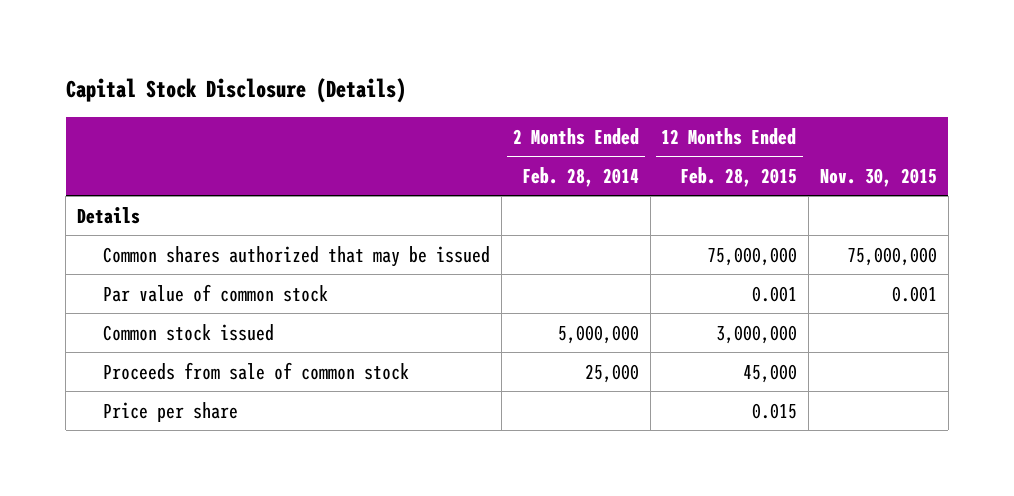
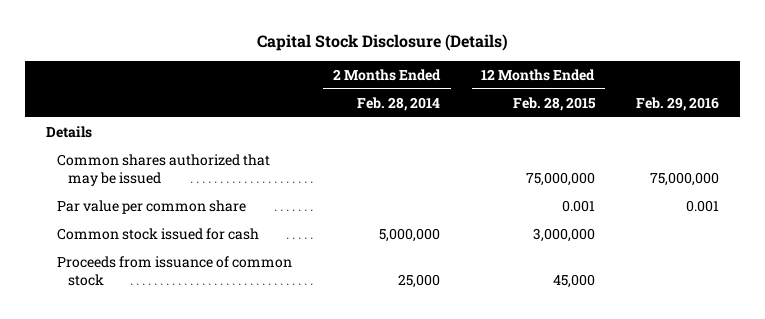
[819,167,937,187] Nov. 30, 2015 -> none
none -> [636,96,720,111] Feb. 29, 2016
[102,401,238,422] Price per share -> none
[102,283,328,302] Par value of common stock -> [56,200,246,215] Par value per common share
[102,323,274,341] Common stock issued -> [56,228,259,241] Common stock issued for cash
[102,361,409,380] Proceeds from sale of common stock -> [56,256,292,286] Proceeds from issuance of common stock

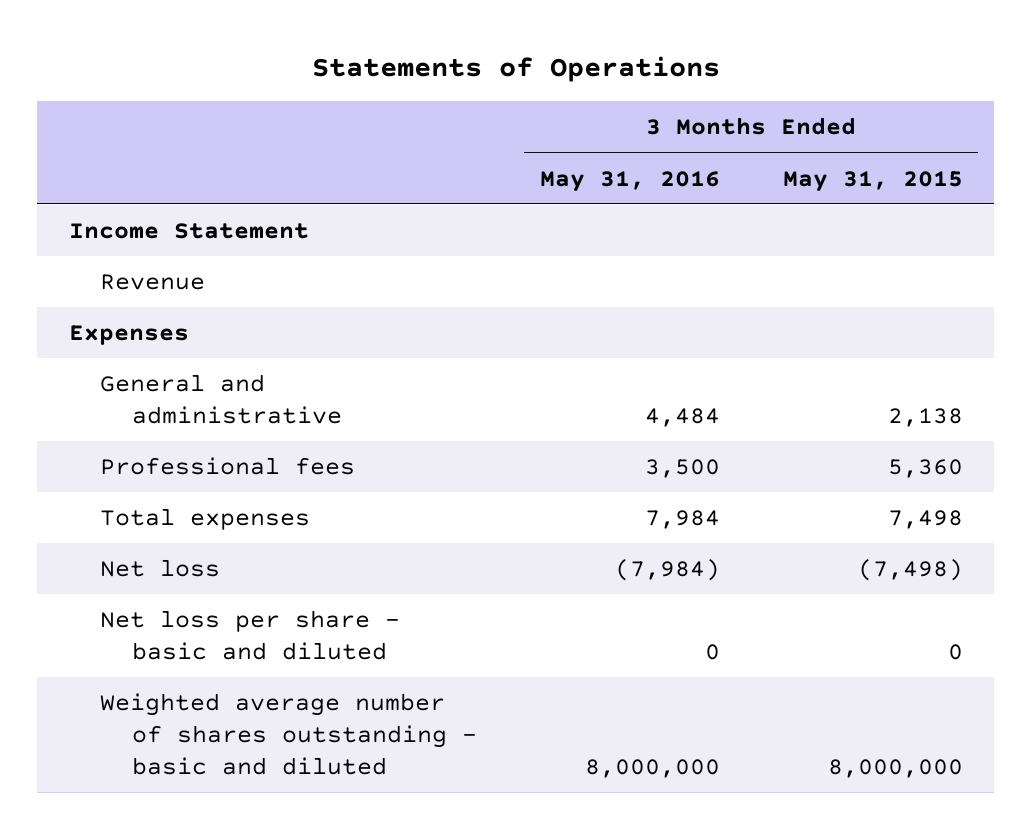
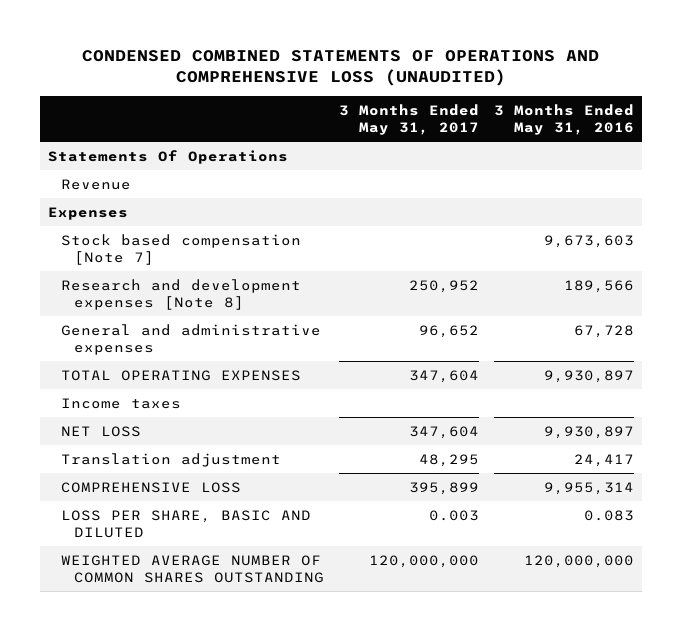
[311,56,720,83] Statements of Operations -> [82,50,600,87] CONDENSED COMBINED STATEMENTS OF OPERATIONS AND COMPREHENSIVE LOSS (UNAUDITED)
[782,170,963,192] May 31, 2015 -> none
none -> [339,103,480,135] 3 Months Ended May 31, 2017
[68,222,309,239] Income Statement -> none
none -> [47,149,288,164] Statements Of Operations
[100,456,356,475] Professional fees -> none
none -> [60,233,301,265] Stock based compensation [Note 7]
none -> [60,278,301,310] Research and development expenses [Note 8]
[100,373,342,424] General and administrative -> [60,323,321,355] General and administrative expenses
[644,407,720,427] 4,484 -> [574,324,635,338] 67,728
[100,507,311,530] Total expenses -> [60,369,301,381] TOTAL OPERATING EXPENSES
[644,509,720,529] 7,984 -> [544,369,635,383] 9,930,897
none -> [60,397,181,409] Income taxes
[100,558,221,577] Net loss -> [60,425,141,437] NET LOSS
[614,558,720,581] (7,984) -> [544,425,635,439] 9,930,897
none -> [60,452,281,467] Translation adjustment
none -> [60,481,241,493] COMPREHENSIVE LOSS
[100,609,401,660] Net loss per share - basic and diluted -> [60,509,311,538] LOSS PER SHARE, BASIC AND DILUTED
[704,643,720,660] 0 -> [584,509,635,521] 0.083
[100,692,477,775] Weighted average number of shares outstanding - basic and diluted -> [60,554,325,583] WEIGHTED AVERAGE NUMBER OF COMMON SHARES OUTSTANDING
[584,758,720,778] 8,000,000 -> [524,554,635,568] 120,000,000

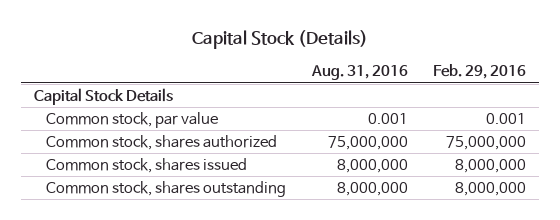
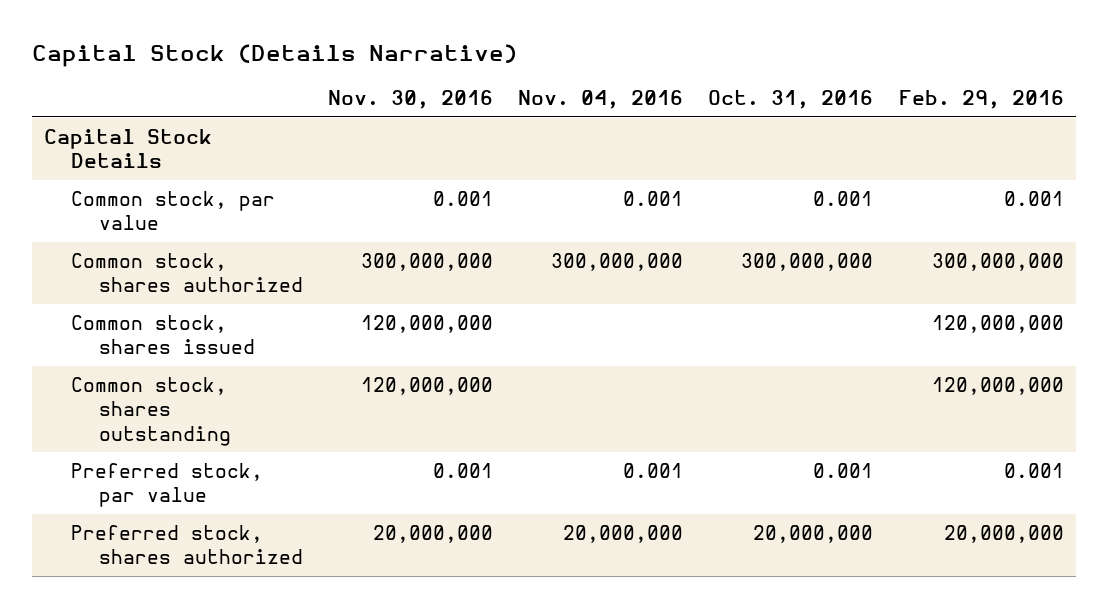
[192,30,369,50] Capital Stock (Details) -> [31,43,517,67] Capital Stock (Details Narrative)
[310,65,408,81] Aug. 31, 2016 -> none
none -> [328,90,494,110] Nov. 30, 2016
none -> [518,90,684,110] Nov. 04, 2016
none -> [708,90,874,110] Oct. 31, 2016
[446,135,527,150] 75,000,000 -> [931,252,1064,271] 300,000,000
[455,158,527,173] 8,000,000 -> [931,314,1064,333] 120,000,000
[455,181,527,196] 8,000,000 -> [931,376,1064,395] 120,000,000
none -> [71,462,264,508] Preferred stock, par value
none -> [71,524,303,565] Preferred stock, shares authorized

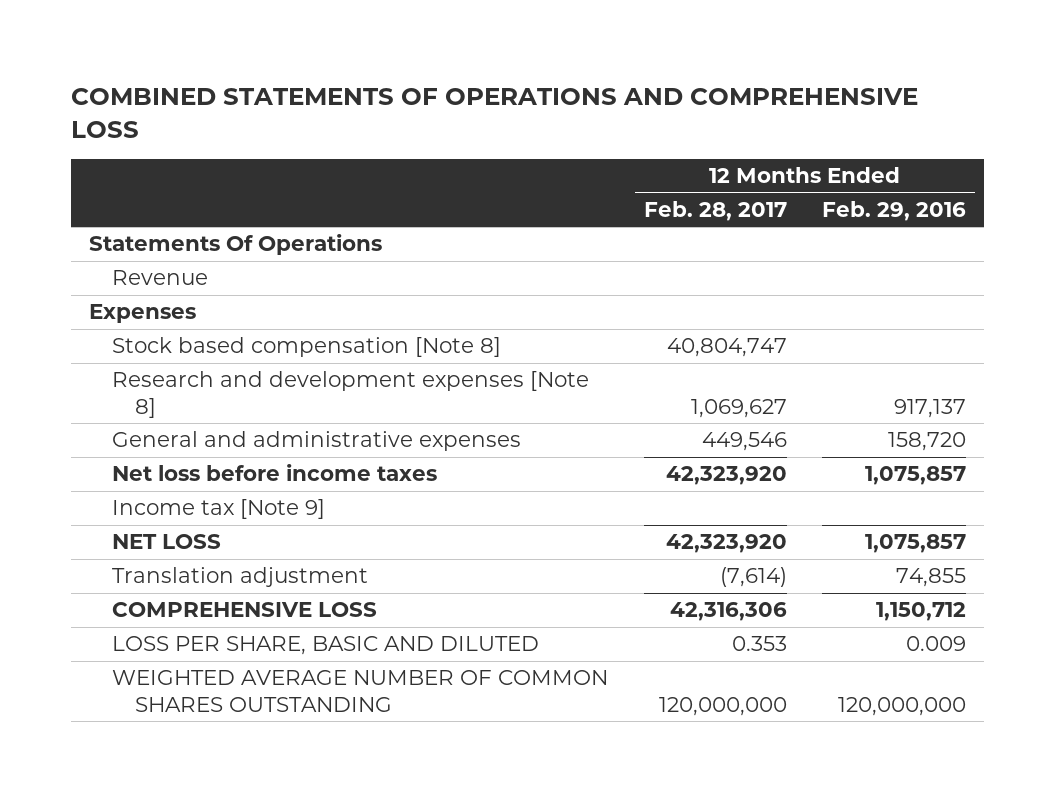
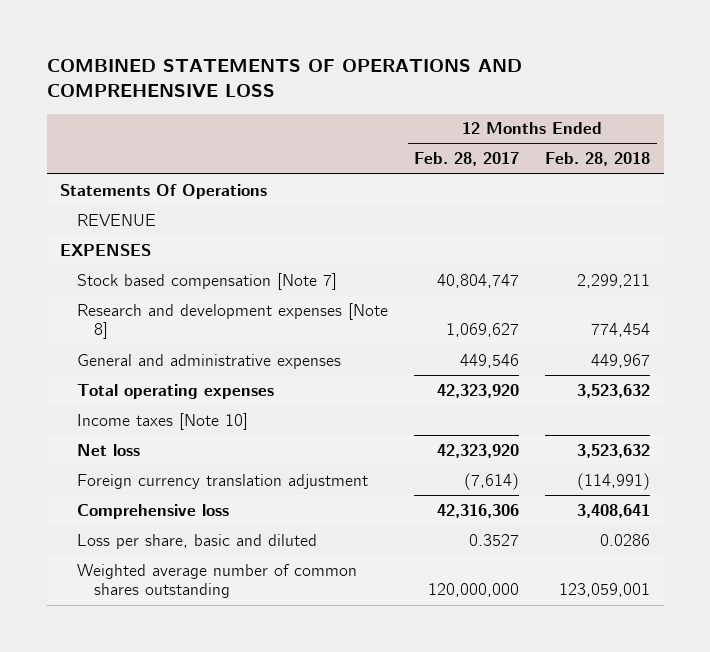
[822,200,967,221] Feb. 29, 2016 -> none
none -> [545,152,651,167] Feb. 28, 2018
[112,270,209,286] Revenue -> [76,213,156,226] REVENUE
[89,304,197,324] Expenses -> [59,243,151,256] EXPENSES
[112,337,502,358] Stock based compensation [Note 8] -> [76,272,337,290] Stock based compensation [Note 7]
[112,464,438,482] Net loss before income taxes -> [76,383,274,399] Total operating expenses
[112,499,326,520] Income tax [Note 9] -> [76,412,248,430] Income taxes [Note 10]
[112,534,222,550] NET LOSS -> [76,443,140,456] Net loss
[112,567,369,588] Translation adjustment -> [76,473,368,489] Foreign currency translation adjustment
[112,602,378,618] COMPREHENSIVE LOSS -> [76,503,229,519] Comprehensive loss
[112,636,540,656] LOSS PER SHARE, BASIC AND DILUTED -> [76,533,317,549] Loss per share, basic and diluted
[731,636,787,652] 0.353 -> [469,533,520,546] 0.3527
[112,670,609,712] WEIGHTED AVERAGE NUMBER OF COMMON SHARES OUTSTANDING -> [76,563,357,599] Weighted average number of common shares outstanding

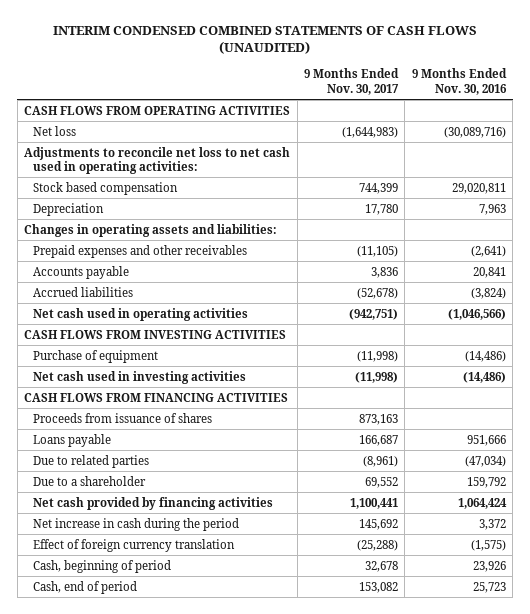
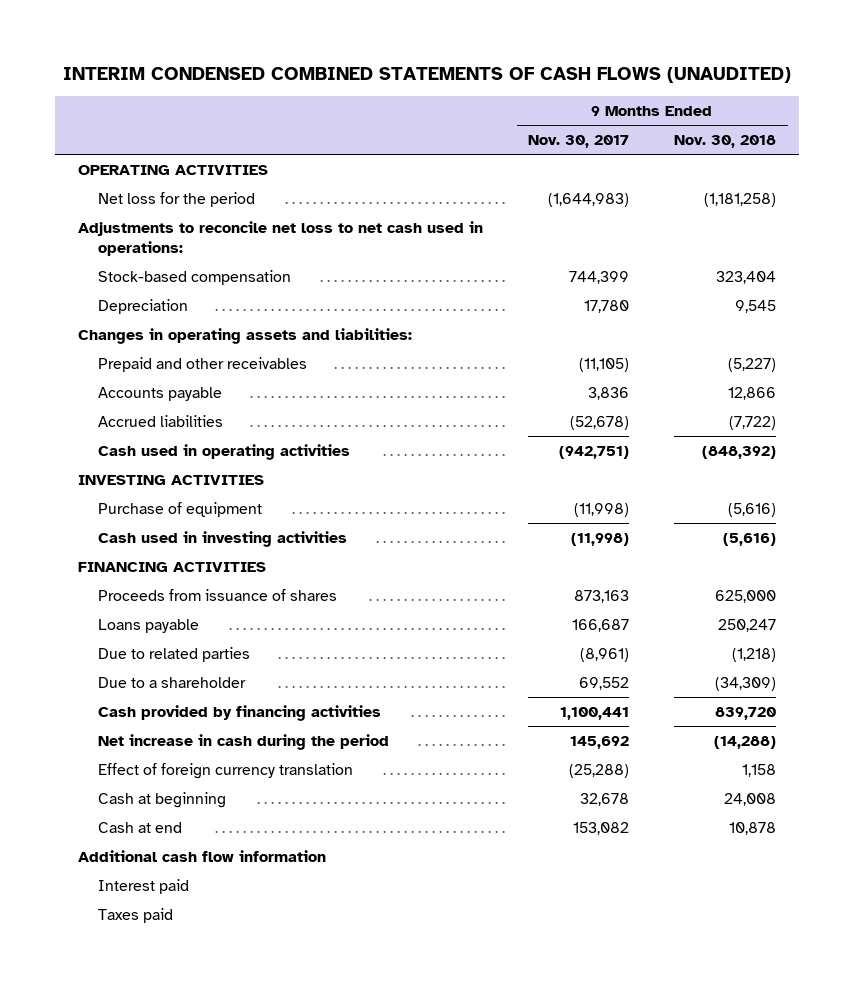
[411,68,507,95] 9 Months Ended Nov. 30, 2016 -> none
none -> [674,135,777,149] Nov. 30, 2018
[24,105,291,115] CASH FLOWS FROM OPERATING ACTIVITIES -> [77,165,268,176] OPERATING ACTIVITIES
[33,125,77,136] Net loss -> [98,192,256,208] Net loss for the period
[24,146,291,174] Adjustments to reconcile net loss to net cash used in operating activities: -> [77,221,483,256] Adjustments to reconcile net loss to net cash used in operations:
[33,181,179,195] Stock based compensation -> [98,270,292,286] Stock-based compensation
[33,244,248,258] Prepaid expenses and other receivables -> [98,357,308,373] Prepaid and other receivables
[33,307,249,321] Net cash used in operating activities -> [98,444,351,461] Cash used in operating activities
[24,329,287,339] CASH FLOWS FROM INVESTING ACTIVITIES -> [77,475,264,486] INVESTING ACTIVITIES
[33,370,247,384] Net cash used in investing activities -> [98,531,348,548] Cash used in investing activities
[24,392,289,402] CASH FLOWS FROM FINANCING ACTIVITIES -> [77,562,266,573] FINANCING ACTIVITIES
[33,496,274,510] Net cash provided by financing activities -> [98,705,382,722] Cash provided by financing activities
[33,559,172,573] Cash, beginning of period -> [98,792,227,809] Cash at beginning
[33,580,138,594] Cash, end of period -> [98,822,183,834] Cash at end
none -> [77,850,326,863] Additional cash flow information
none -> [98,879,190,895] Interest paid
none -> [98,908,174,924] Taxes paid

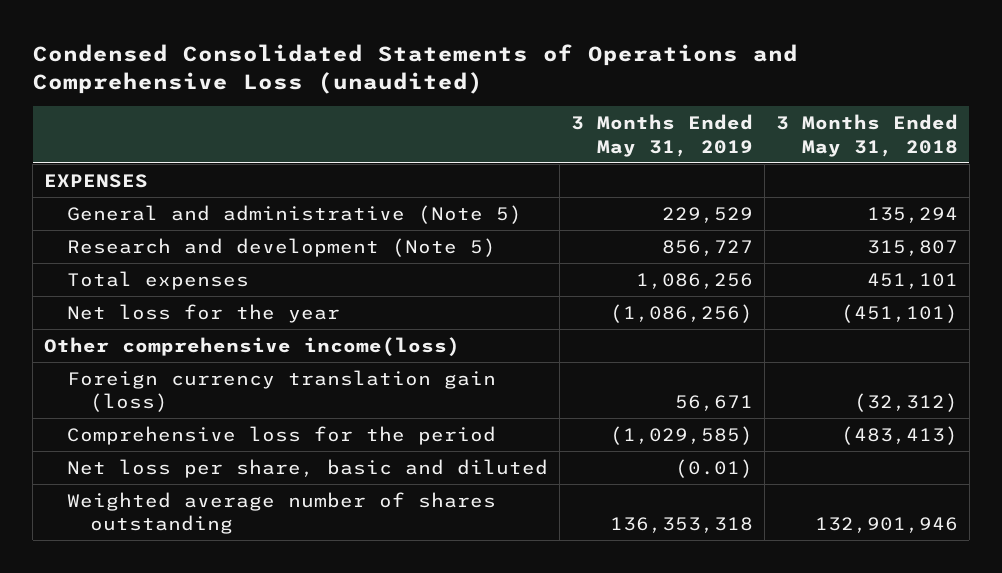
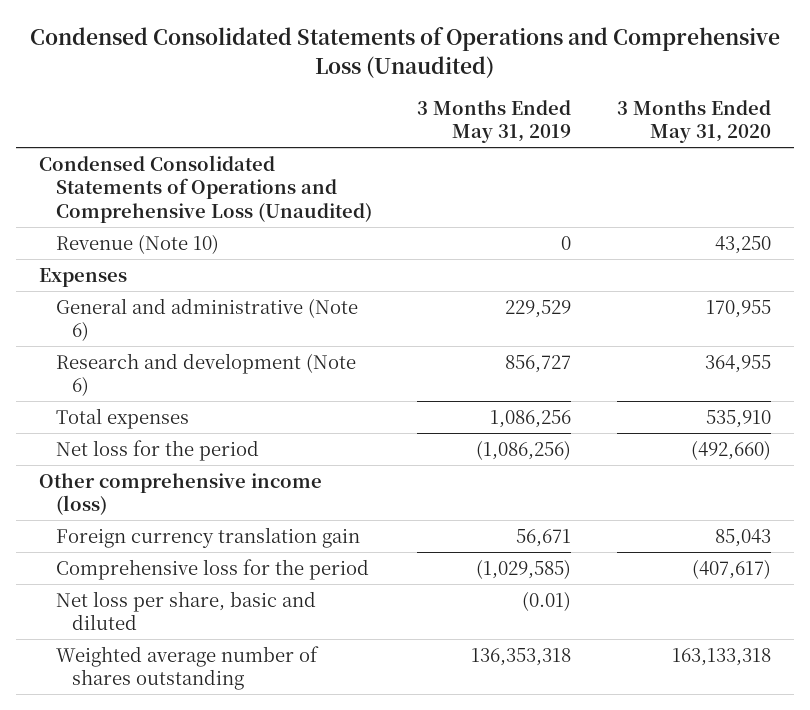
[32,43,798,94] Condensed Consolidated Statements of Operations and Comprehensive Loss (unaudited) -> [29,26,780,78] Condensed Consolidated Statements of Operations and Comprehensive Loss (Unaudited)
[775,114,958,157] 3 Months Ended May 31, 2018 -> none
none -> [616,99,771,144] 3 Months Ended May 31, 2020
none -> [39,154,372,223] Condensed Consolidated Statements of Operations and Comprehensive Loss (Unaudited)
none -> [55,233,219,254] Revenue (Note 10)
[44,173,149,188] EXPENSES -> [39,267,128,287] Expenses
[67,204,523,224] General and administrative (Note 5) -> [55,297,358,342] General and administrative (Note 6)
[67,237,497,257] Research and development (Note 5) -> [55,352,356,397] Research and development (Note 6)
[67,303,341,323] Net loss for the year -> [55,439,259,461] Net loss for the period
[44,336,461,356] Other comprehensive income(loss) -> [39,472,323,516] Other comprehensive income (loss)
[67,369,497,413] Foreign currency translation gain (loss) -> [55,526,360,548] Foreign currency translation gain

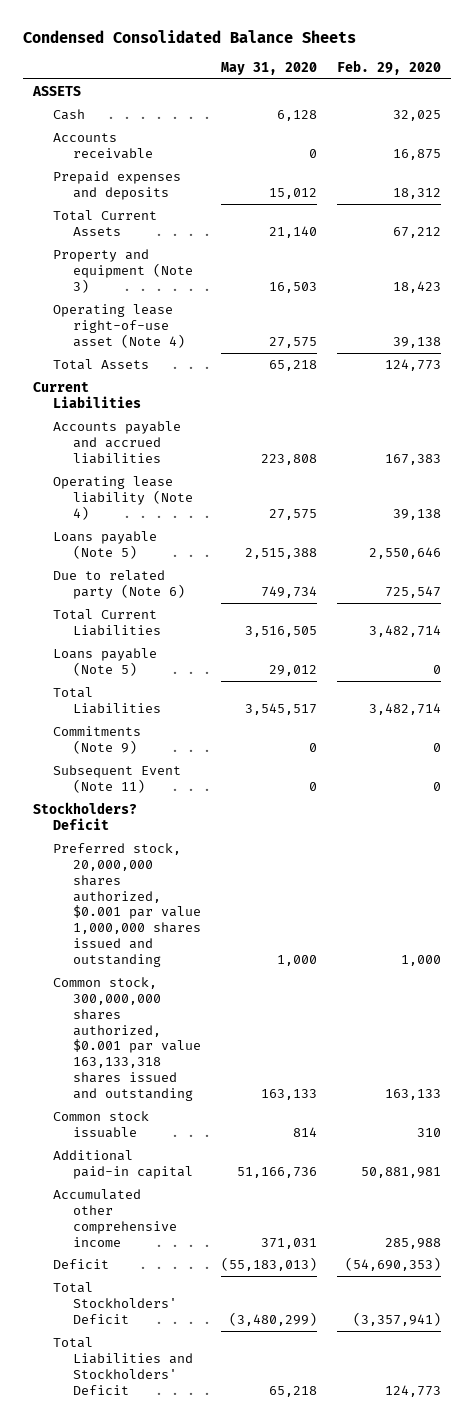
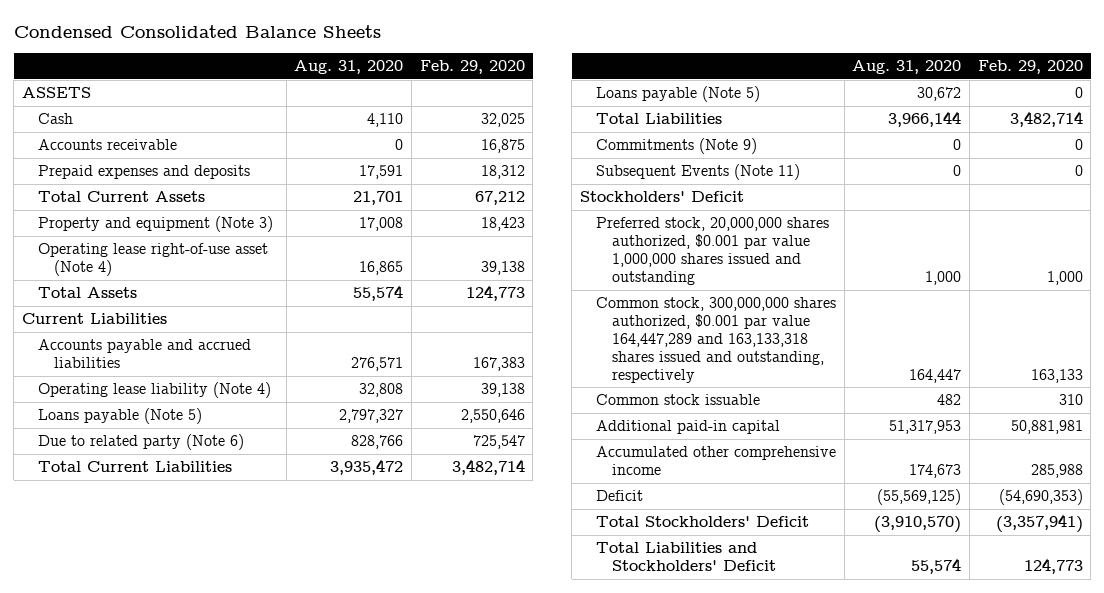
[220,62,317,76] May 31, 2020 -> none
none -> [294,60,404,75] Aug. 31, 2020
[53,764,182,793] Subsequent Event (Note 11) -> [595,164,800,181] Subsequent Events (Note 11)
[33,801,138,830] Stockholders? Deficit -> [579,191,744,203] Stockholders' Deficit
[53,976,201,1102] Common stock, 300,000,000 shares authorized, $0.001 par value 163,133,318 shares issued and outstanding -> [595,297,836,383] Common stock, 300,000,000 shares authorized, $0.001 par value 164,447,289 and 163,133,318 shares issued and outstanding, respectively

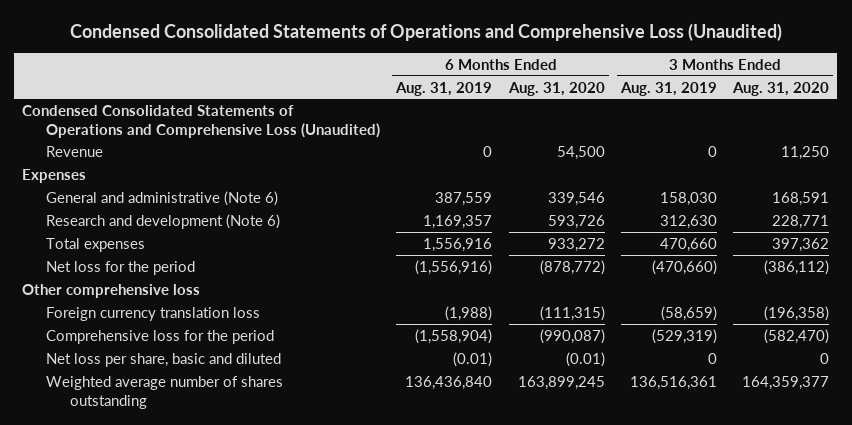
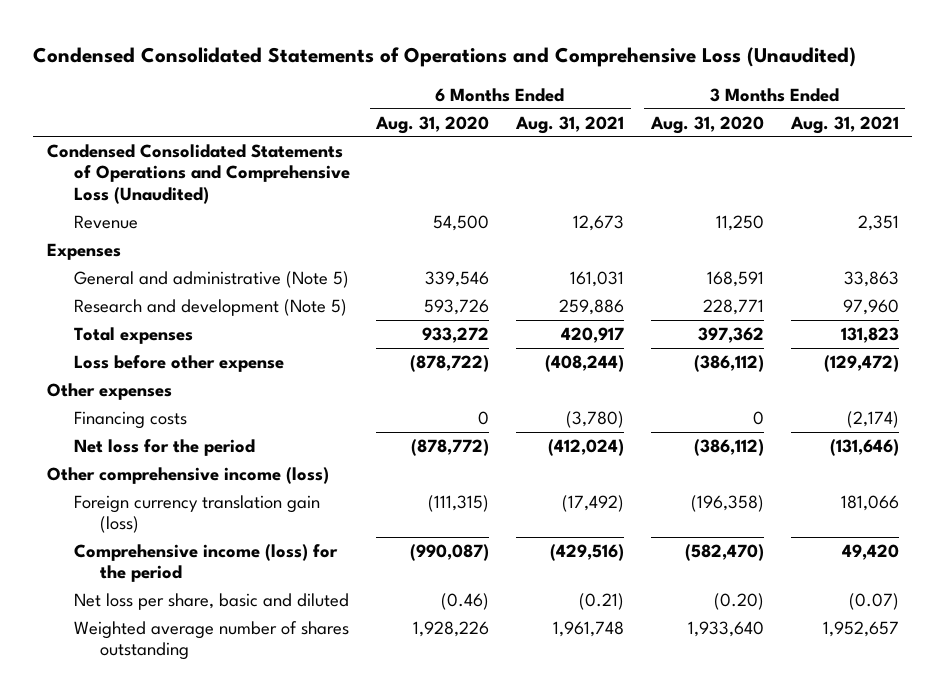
[395,81,493,96] Aug. 31, 2019 -> none
[619,81,717,96] Aug. 31, 2019 -> none
none -> [515,115,625,134] Aug. 31, 2021
none -> [789,115,899,134] Aug. 31, 2021
[46,190,279,206] General and administrative (Note 6) -> [73,271,349,289] General and administrative (Note 5)
[46,213,281,229] Research and development (Note 6) -> [73,299,347,317] Research and development (Note 5)
none -> [73,355,284,373] Loss before other expense
none -> [46,383,172,401] Other expenses
none -> [73,411,187,430] Financing costs
[22,283,201,298] Other comprehensive loss -> [46,467,329,485] Other comprehensive income (loss)
[46,306,261,321] Foreign currency translation loss -> [73,495,320,534] Foreign currency translation gain (loss)
[46,329,275,344] Comprehensive loss for the period -> [73,544,338,583] Comprehensive income (loss) for the period
[565,351,605,367] (0.01) -> [441,593,490,611] (0.46)
[820,352,830,364] 0 -> [713,593,764,611] (0.20)
[517,375,605,390] 163,899,245 -> [413,621,490,638] 1,928,226
[742,375,830,390] 164,359,377 -> [687,621,764,638] 1,933,640

